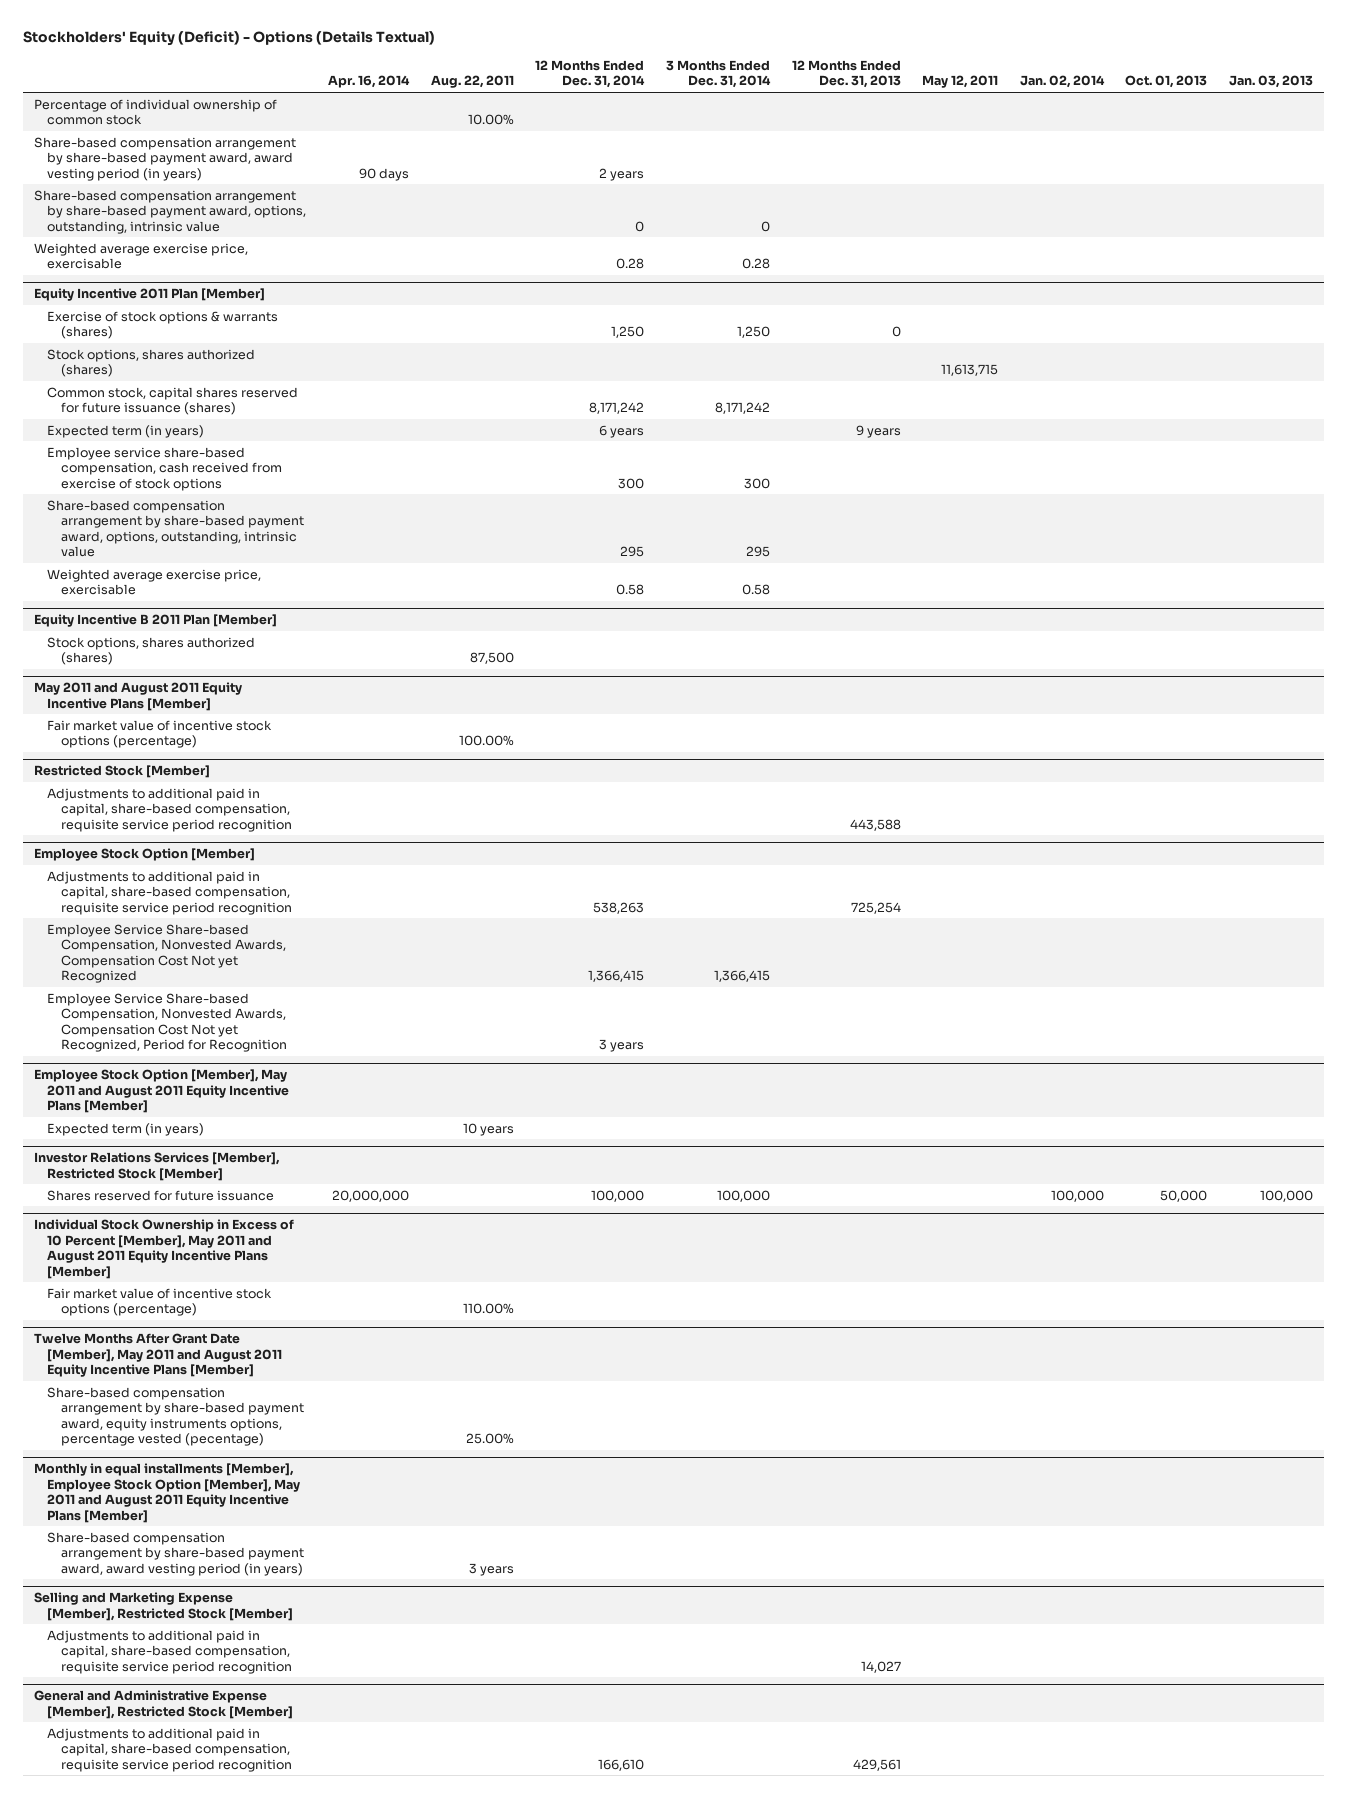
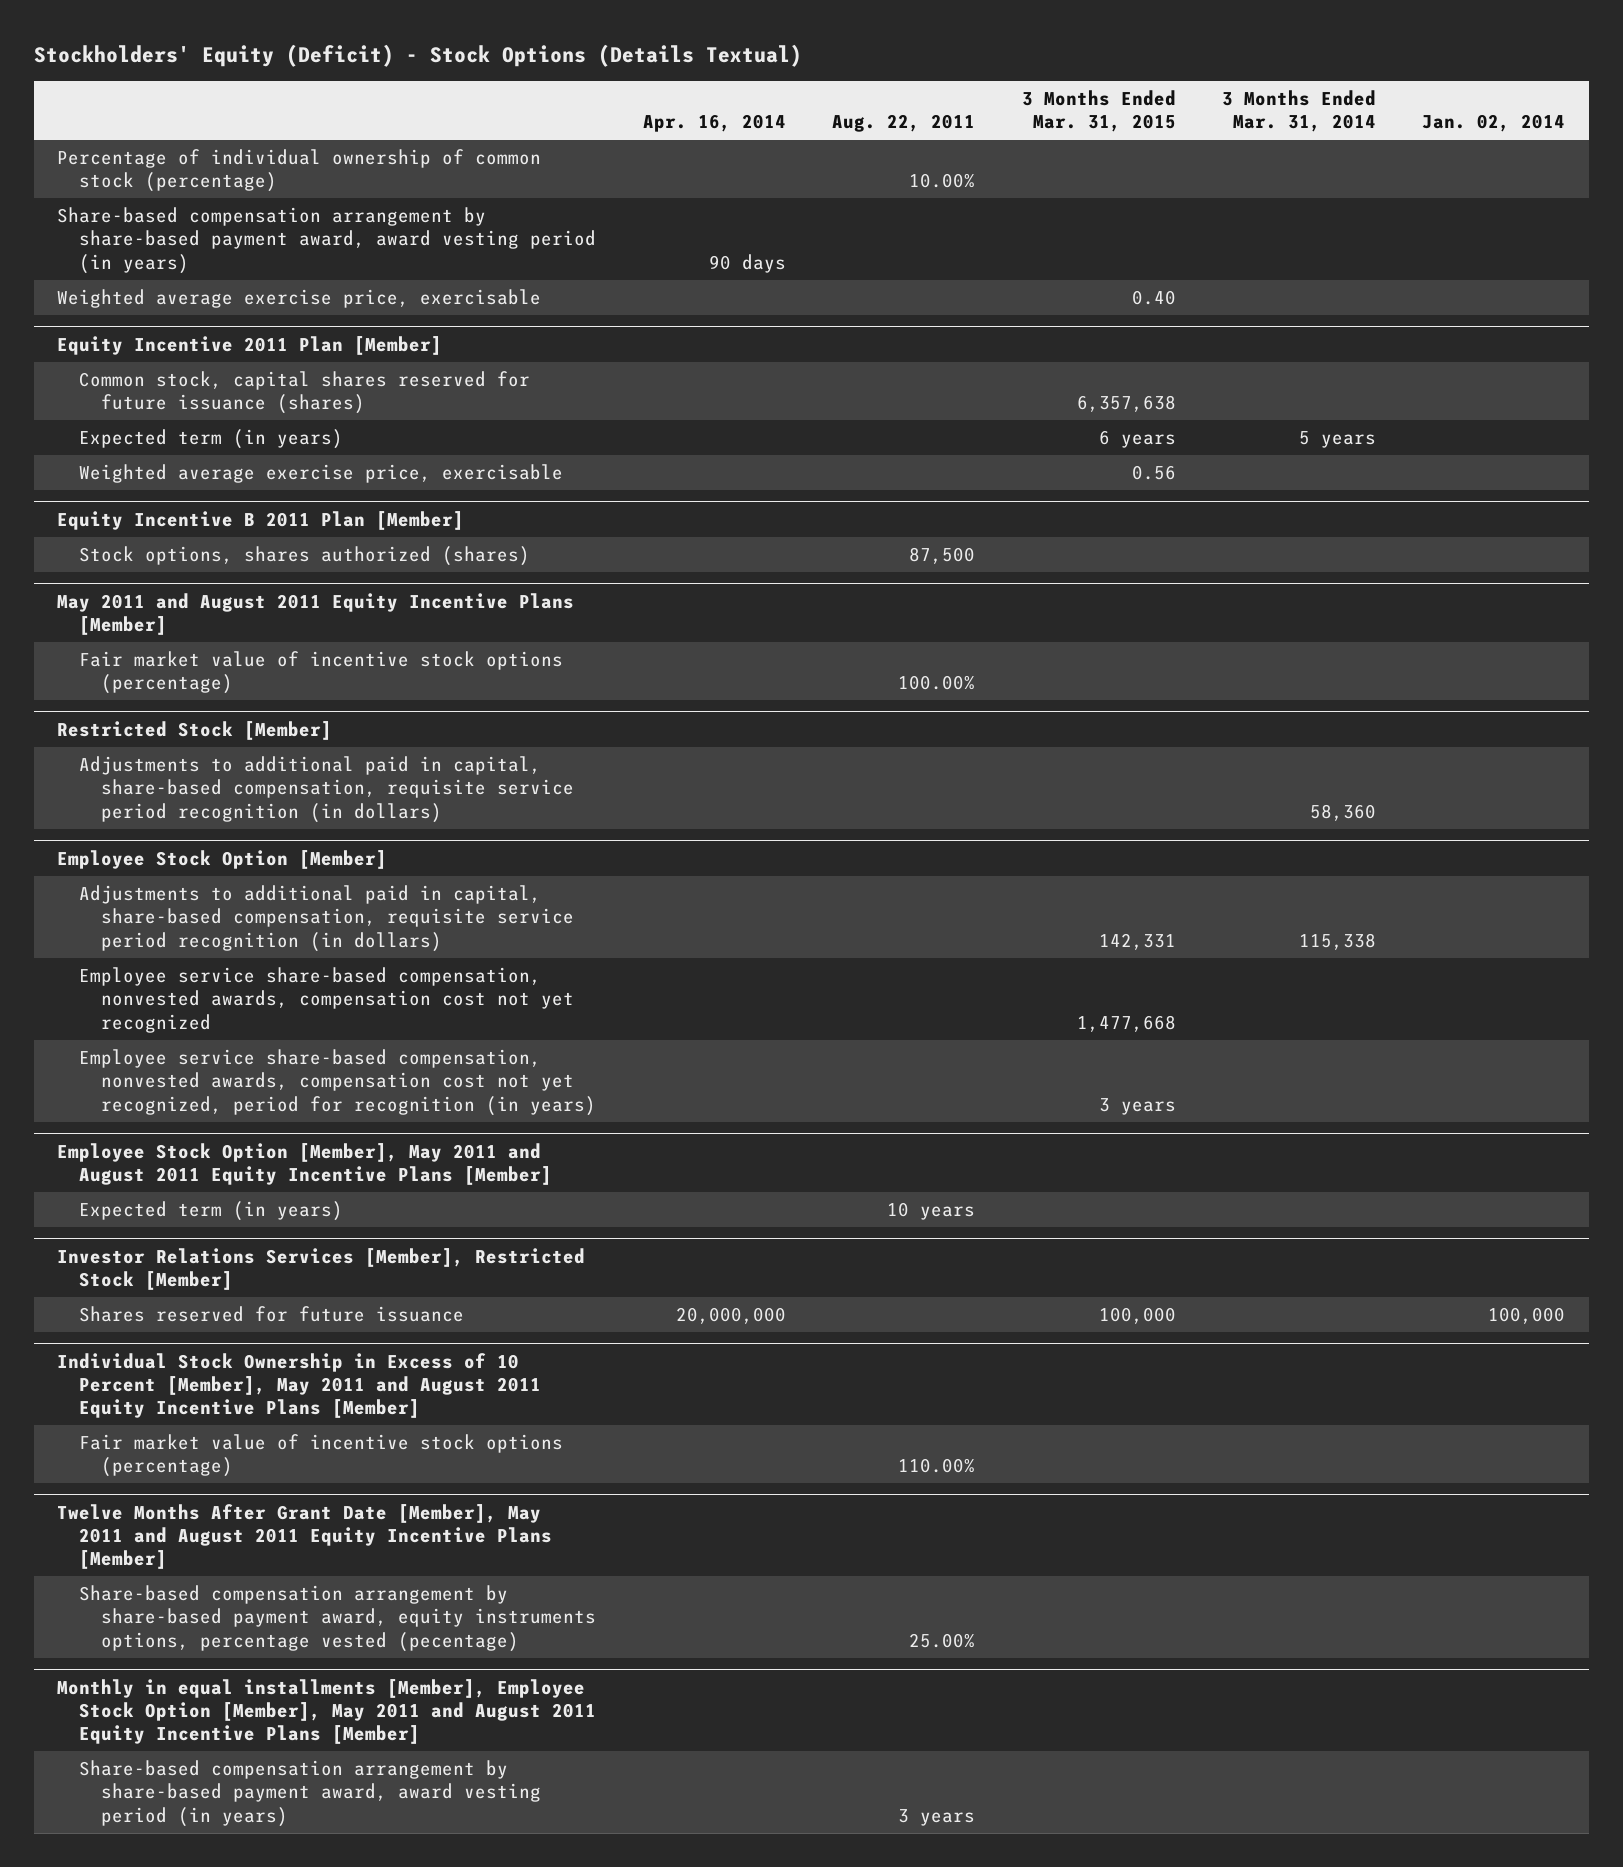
[23,31,436,47] Stockholders' Equity (Deficit) - Options (Details Textual) -> [33,44,802,68] Stockholders' Equity (Deficit) - Stock Options (Details Textual)
[535,59,646,89] 12 Months Ended Dec. 31, 2014 -> none
[665,59,771,89] 3 Months Ended Dec. 31, 2014 -> none
[791,59,901,89] 12 Months Ended Dec. 31, 2013 -> none
[922,75,999,89] May 12, 2011 -> none
[1125,75,1208,89] Oct. 01, 2013 -> none
[1229,75,1314,89] Jan. 03, 2013 -> none
none -> [1021,89,1176,133] 3 Months Ended Mar. 31, 2015
none -> [1222,89,1377,133] 3 Months Ended Mar. 31, 2014
[33,98,277,126] Percentage of individual ownership of common stock -> [57,149,542,193] Percentage of individual ownership of common stock (percentage)
[33,189,307,234] Share-based compensation arrangement by share-based payment award, options, outstanding, intrinsic value -> none
[47,310,279,340] Exercise of stock options & warrants (shares) -> none
[47,348,256,378] Stock options, shares authorized (shares) -> none
[47,446,282,491] Employee service share-based compensation, cash received from exercise of stock options -> none
[47,499,304,558] Share-based compensation arrangement by share-based payment award, options, outstanding, intrinsic value -> none
[47,787,292,832] Adjustments to additional paid in capital, share-based compensation, requisite service period recognition -> [79,756,575,823] Adjustments to additional paid in capital, share-based compensation, requisite service period recognition (in dollars)
[47,870,292,915] Adjustments to additional paid in capital, share-based compensation, requisite service period recognition -> [79,885,575,952] Adjustments to additional paid in capital, share-based compensation, requisite service period recognition (in dollars)
[47,923,286,984] Employee Service Share-based Compensation, Nonvested Awards, Compensation Cost Not yet Recognized -> [79,967,575,1033] Employee service share-based compensation, nonvested awards, compensation cost not yet recognized
[47,992,287,1053] Employee Service Share-based Compensation, Nonvested Awards, Compensation Cost Not yet Recognized, Period for Recognition -> [79,1049,597,1116] Employee service share-based compensation, nonvested awards, compensation cost not yet recognized, period for recognition (in years)
[33,1592,294,1621] Selling and Marketing Expense [Member], Restricted Stock [Member] -> none
[47,1629,292,1674] Adjustments to additional paid in capital, share-based compensation, requisite service period recognition -> none
[33,1690,294,1719] General and Administrative Expense [Member], Restricted Stock [Member] -> none
[47,1727,292,1772] Adjustments to additional paid in capital, share-based compensation, requisite service period recognition -> none

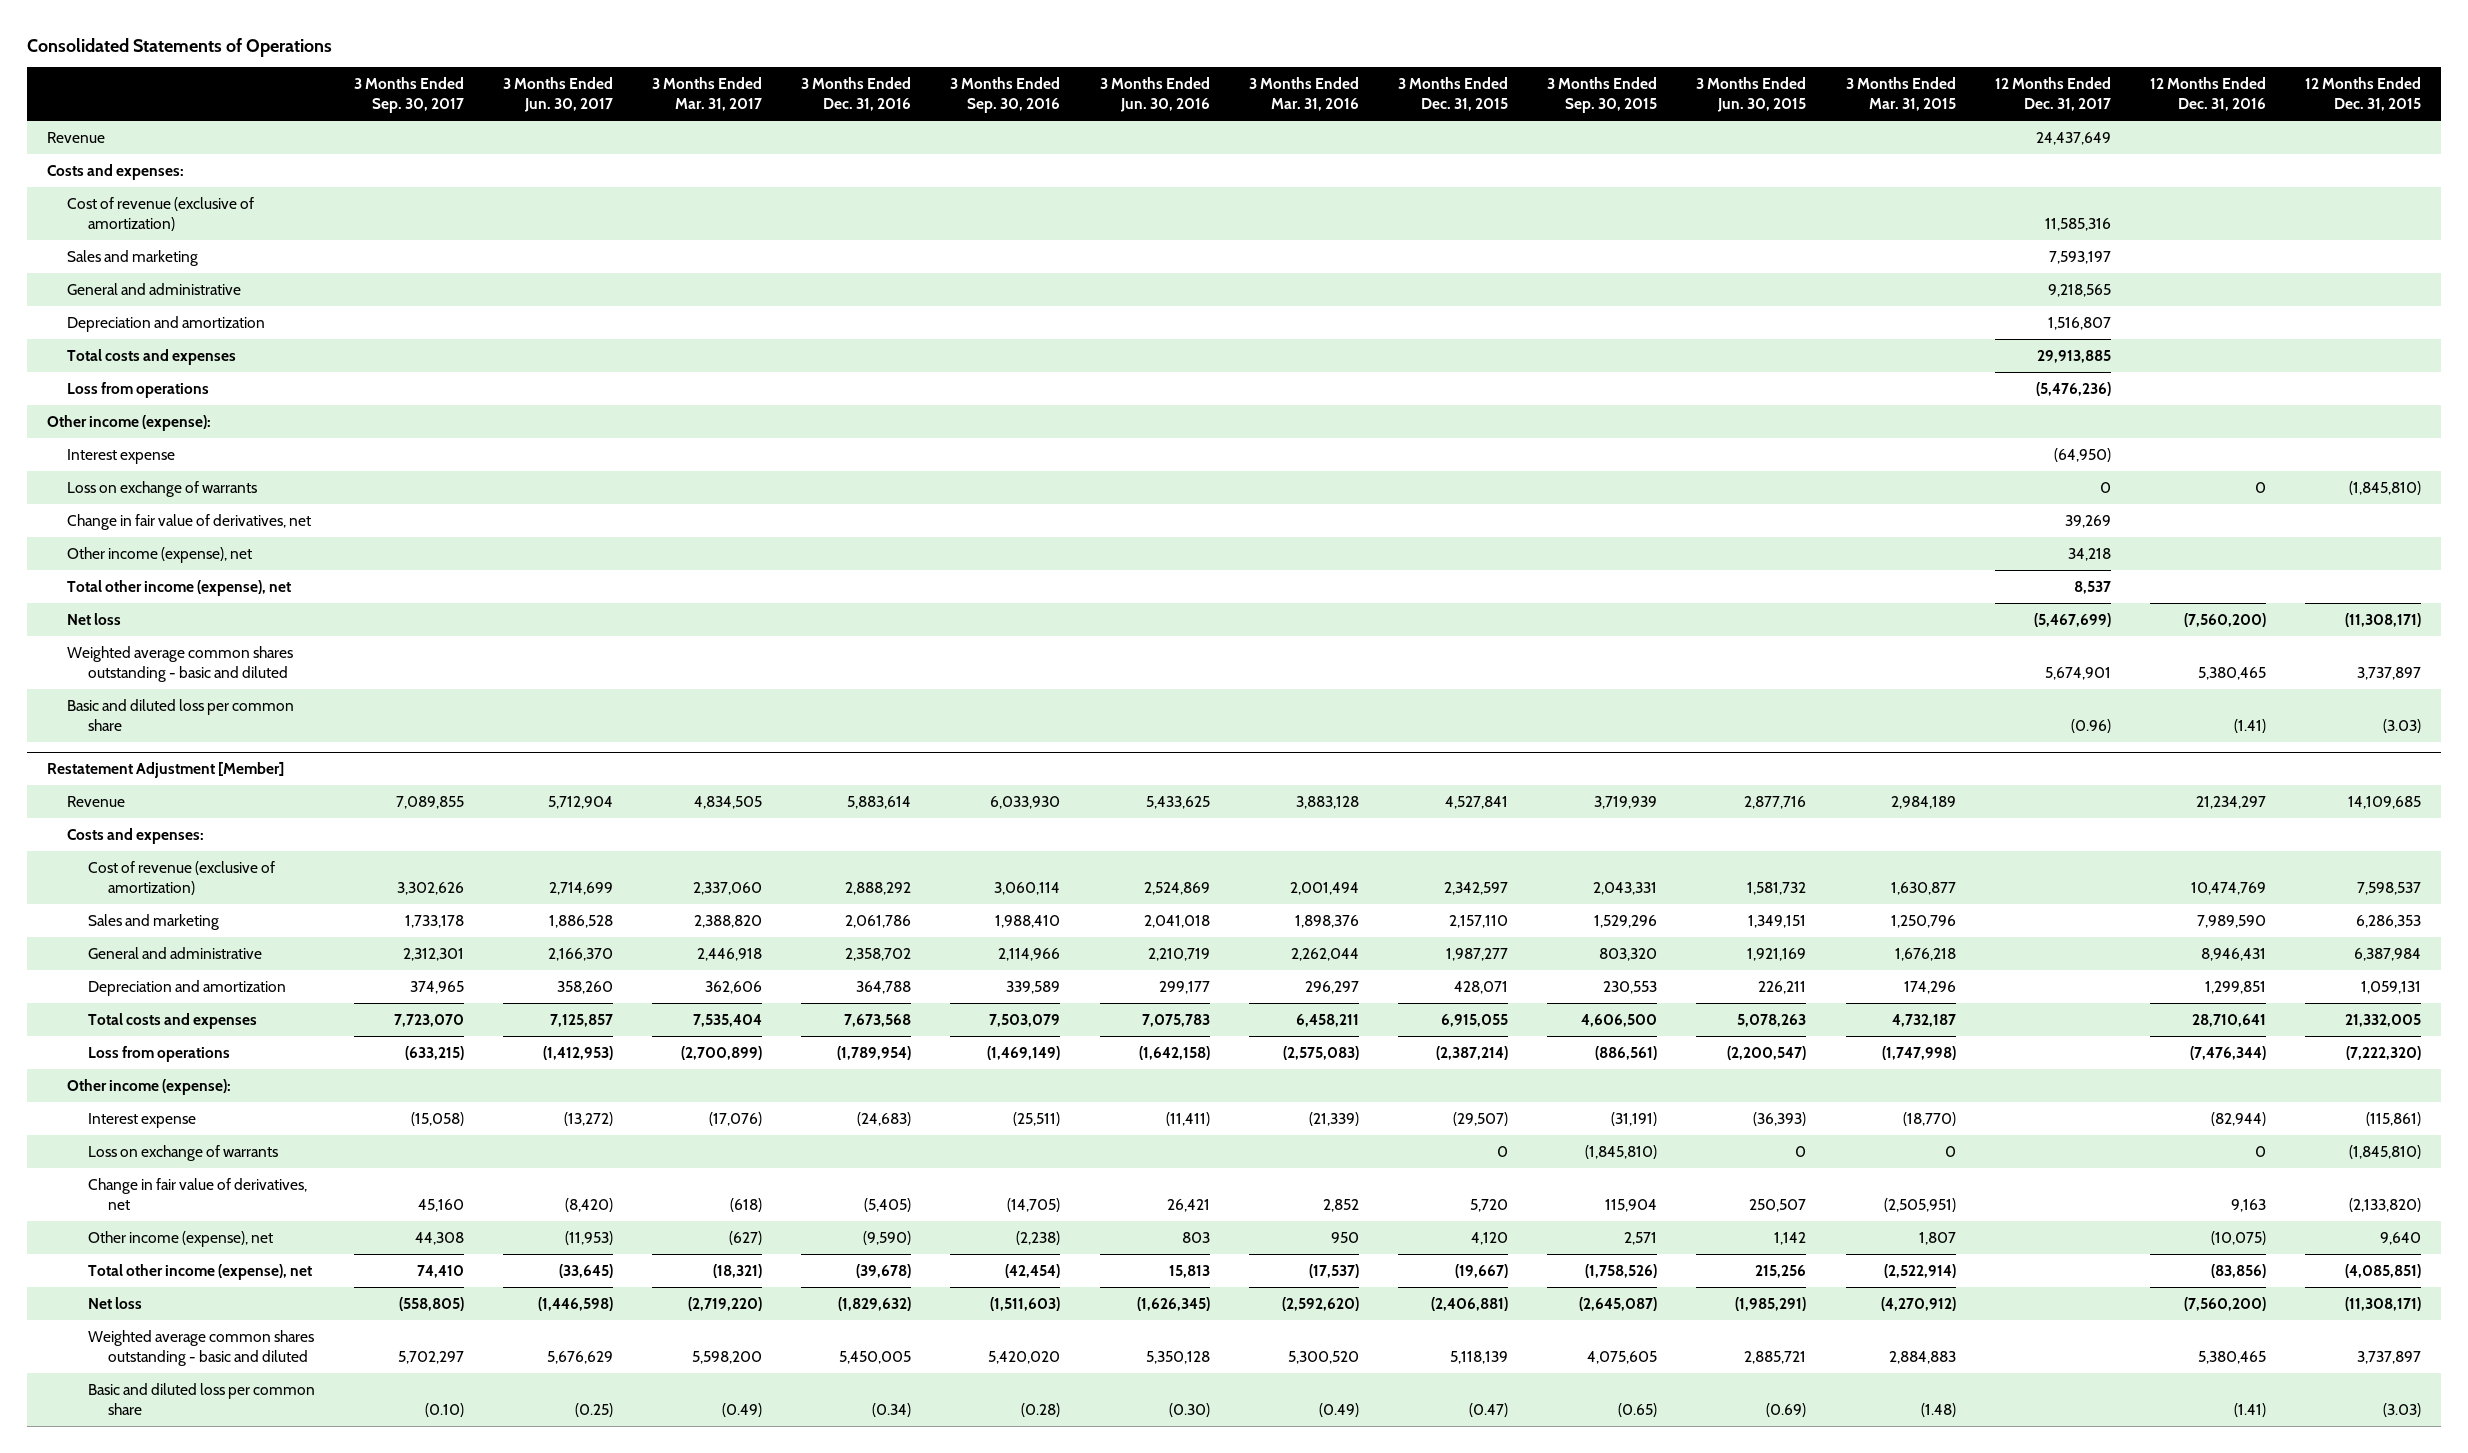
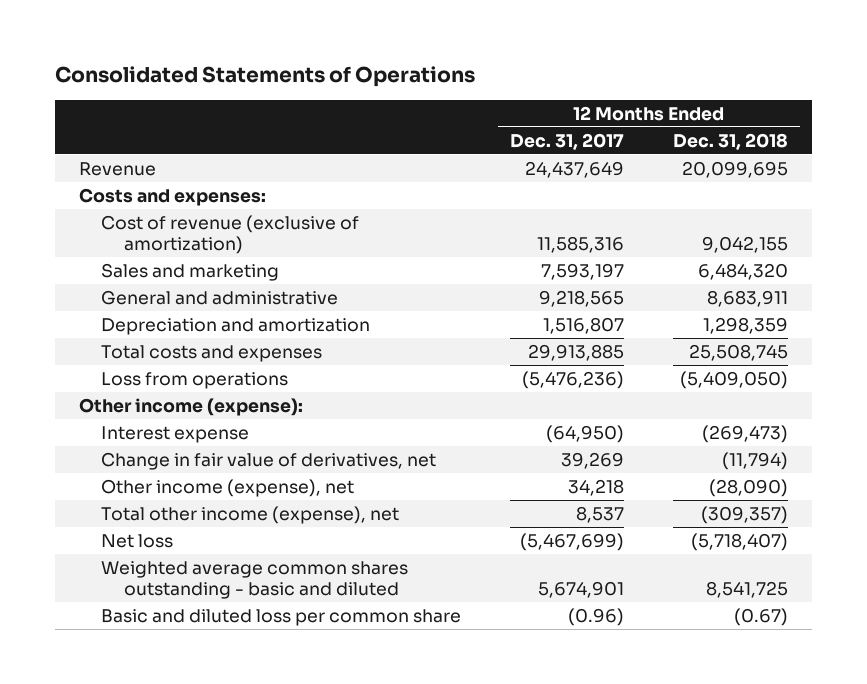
[353,76,464,114] 3 Months Ended Sep. 30, 2017 -> none
[502,76,613,113] 3 Months Ended Jun. 30, 2017 -> none
[652,76,763,112] 3 Months Ended Mar. 31, 2017 -> none
[801,76,912,112] 3 Months Ended Dec. 31, 2016 -> none
[950,76,1061,114] 3 Months Ended Sep. 30, 2016 -> none
[1099,76,1210,113] 3 Months Ended Jun. 30, 2016 -> none
[1248,76,1359,112] 3 Months Ended Mar. 31, 2016 -> none
[1398,76,1509,112] 3 Months Ended Dec. 31, 2015 -> none
[1547,76,1658,114] 3 Months Ended Sep. 30, 2015 -> none
[1696,76,1807,113] 3 Months Ended Jun. 30, 2015 -> none
[1845,76,1956,112] 3 Months Ended Mar. 31, 2015 -> none
[2149,76,2266,112] 12 Months Ended Dec. 31, 2016 -> none
[2305,76,2422,112] 12 Months Ended Dec. 31, 2015 -> none
none -> [672,132,788,150] Dec. 31, 2018
[67,480,258,497] Loss on exchange of warrants -> none
[46,761,284,778] Restatement Adjustment [Member] -> none
[67,795,126,807] Revenue -> none
[67,827,205,844] Costs and expenses: -> none
[87,860,275,896] Cost of revenue (exclusive of amortization) -> none
[87,913,219,930] Sales and marketing -> none
[87,946,262,959] General and administrative -> none
[87,979,286,996] Depreciation and amortization -> none
[87,1012,257,1029] Total costs and expenses -> none
[87,1045,230,1062] Loss from operations -> none
[67,1078,232,1095] Other income (expense): -> none
[87,1112,196,1128] Interest expense -> none
[87,1144,278,1161] Loss on exchange of warrants -> none
[87,1177,307,1211] Change in fair value of derivatives, net -> none
[87,1230,273,1247] Other income (expense), net -> none
[87,1263,312,1280] Total other income (expense), net -> none
[87,1296,142,1309] Net loss -> none
[87,1329,314,1367] Weighted average common shares outstanding - basic and diluted -> none
[87,1382,315,1416] Basic and diluted loss per common share -> none

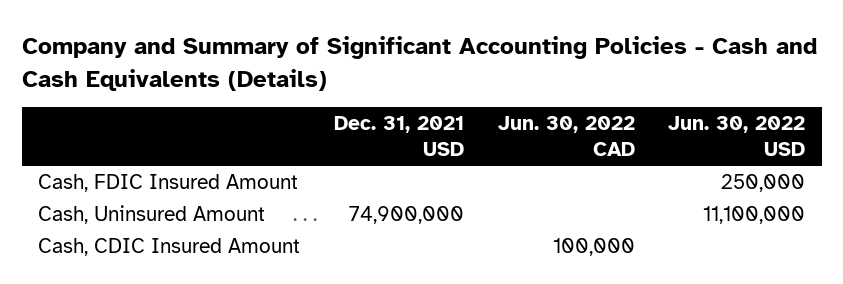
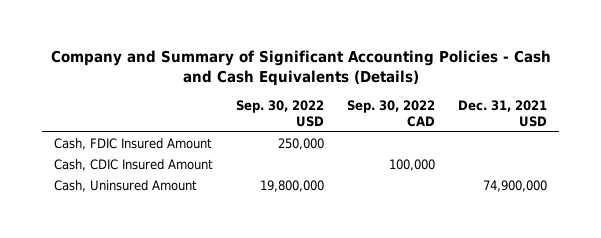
[497,116,635,157] Jun. 30, 2022 CAD -> none
[668,116,806,157] Jun. 30, 2022 USD -> none
none -> [235,99,324,127] Sep. 30, 2022 USD
none -> [347,99,436,127] Sep. 30, 2022 CAD
[38,205,266,225] Cash, Uninsured Amount -> [53,179,197,192] Cash, Uninsured Amount

